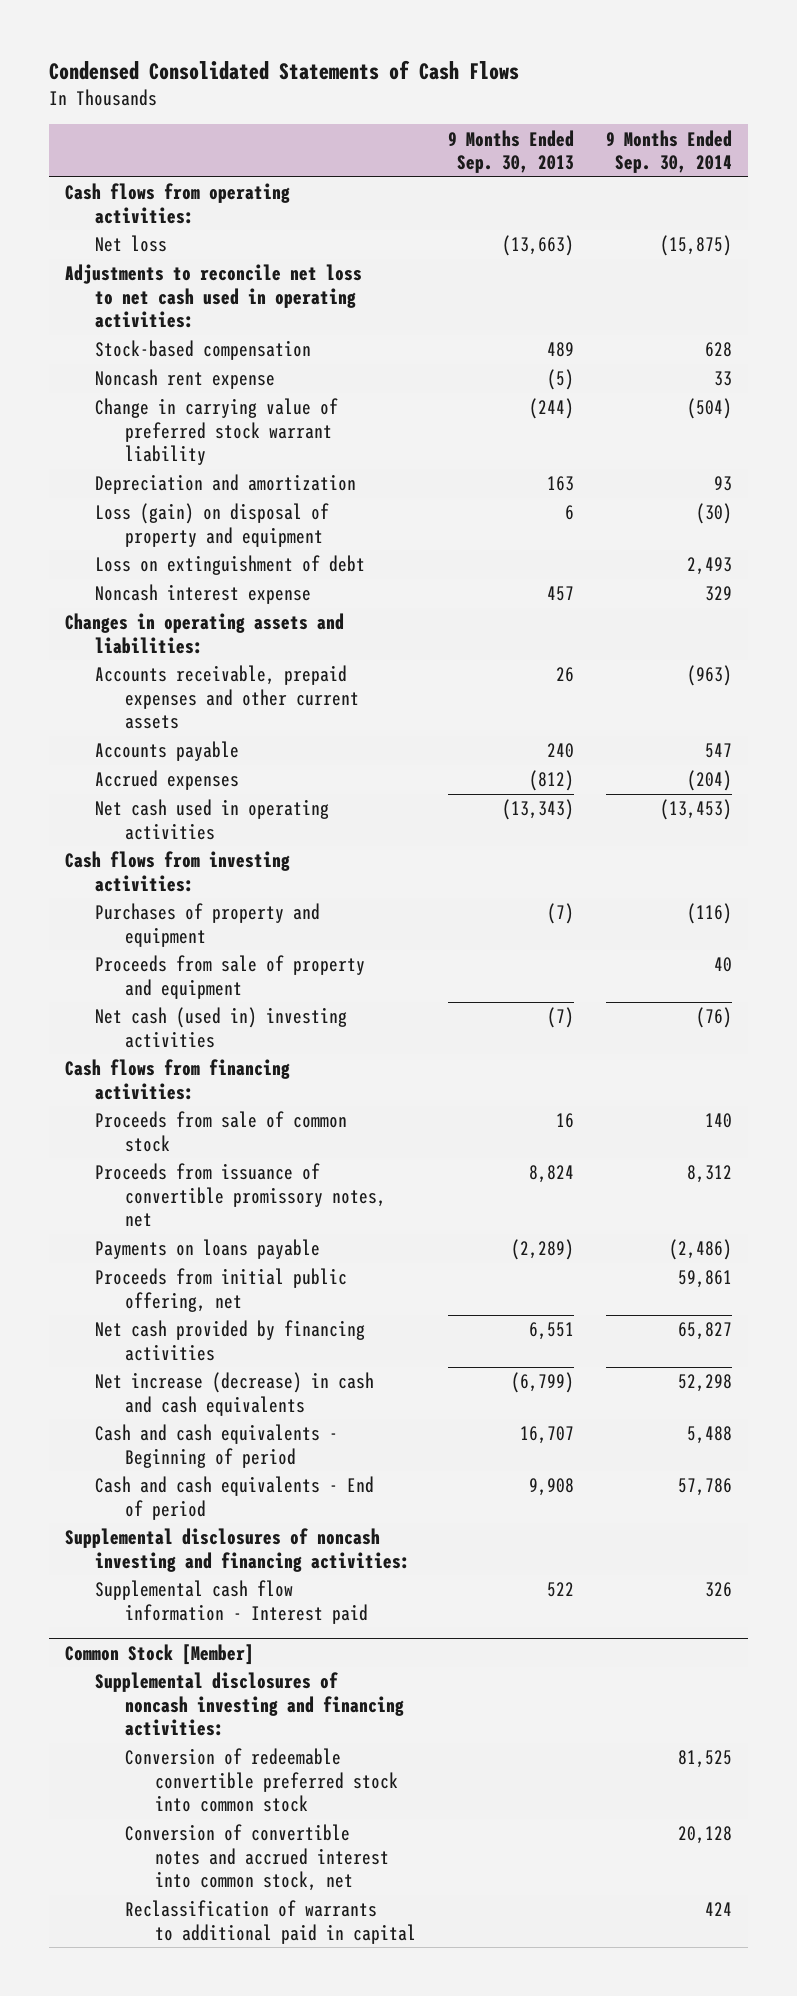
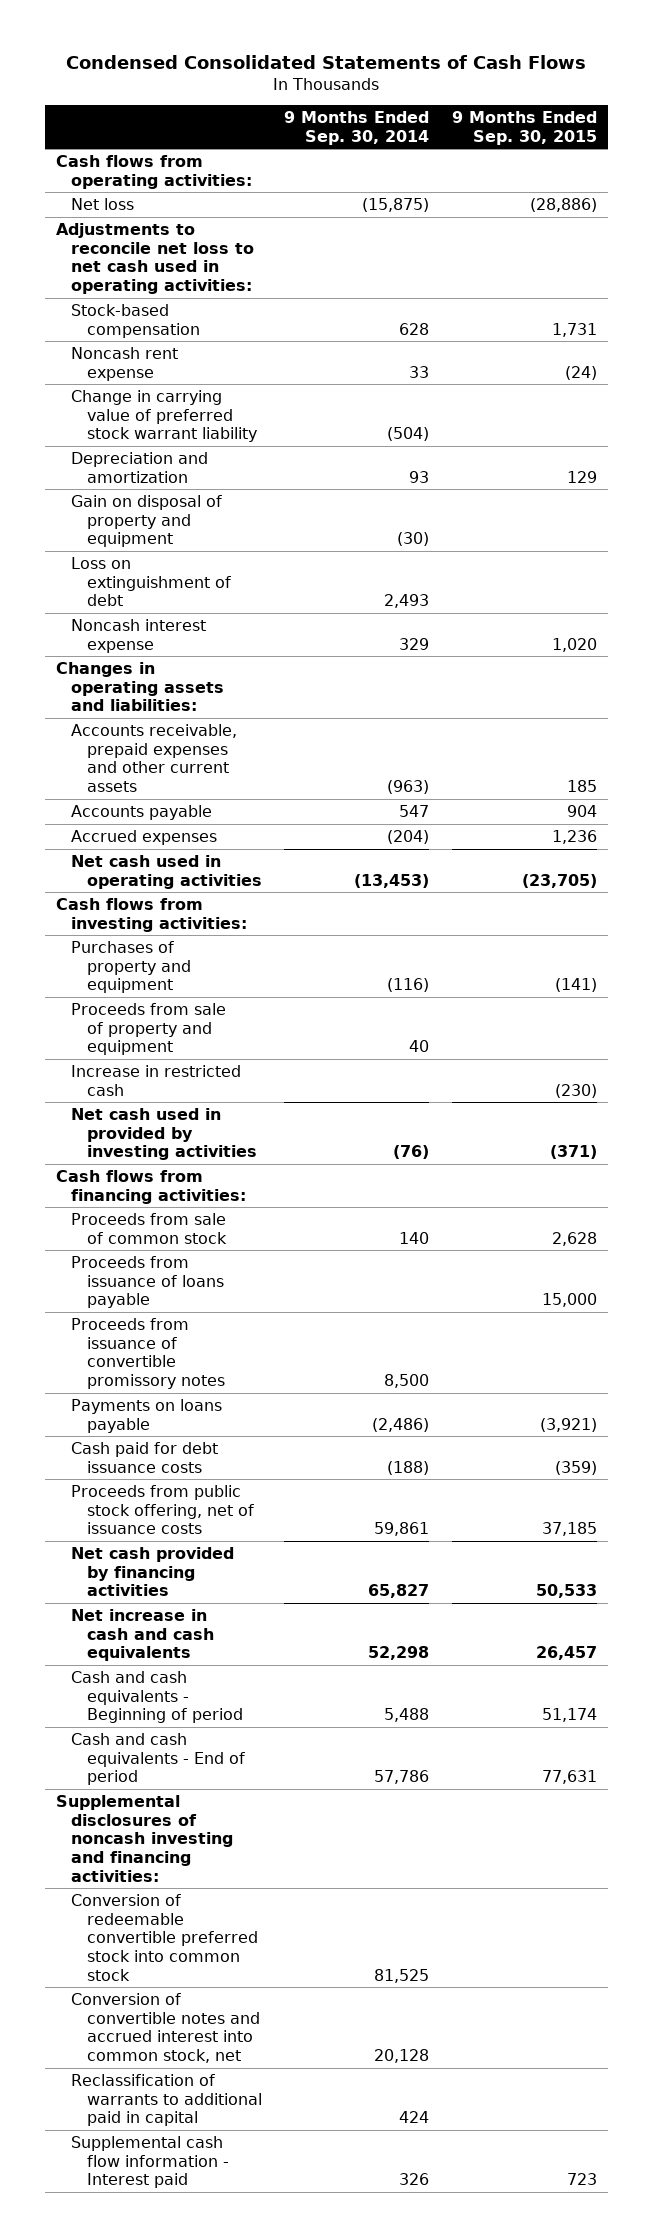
[448,129,575,173] 9 Months Ended Sep. 30, 2013 -> none
none -> [451,111,597,145] 9 Months Ended Sep. 30, 2015
[94,503,329,547] Loss (gain) on disposal of property and equipment -> [71,494,223,548] Gain on disposal of property and equipment
none -> [71,1064,242,1096] Increase in restricted cash
[94,1007,347,1048] Net cash (used in) investing activities -> [71,1107,257,1161] Net cash used in provided by investing activities
none -> [71,1255,224,1309] Proceeds from issuance of loans payable
[94,1163,386,1227] Proceeds from issuance of convertible promissory notes, net -> [71,1317,225,1389] Proceeds from issuance of convertible promissory notes
[687,1165,733,1184] 8,312 -> [384,1373,430,1388] 8,500
none -> [71,1441,219,1473] Cash paid for debt issuance costs
[94,1268,347,1312] Proceeds from initial public offering, net -> [71,1484,254,1535] Proceeds from public stock offering, net of issuance costs
[94,1372,374,1416] Net increase (decrease) in cash and cash equivalents -> [71,1608,214,1662] Net increase in cash and cash equivalents
[64,1643,254,1665] Common Stock [Member] -> none
[94,1672,404,1736] Supplemental disclosures of noncash investing and financing activities: -> none
[94,1580,368,1624] Supplemental cash flow information - Interest paid -> [71,2135,229,2189] Supplemental cash flow information - Interest paid

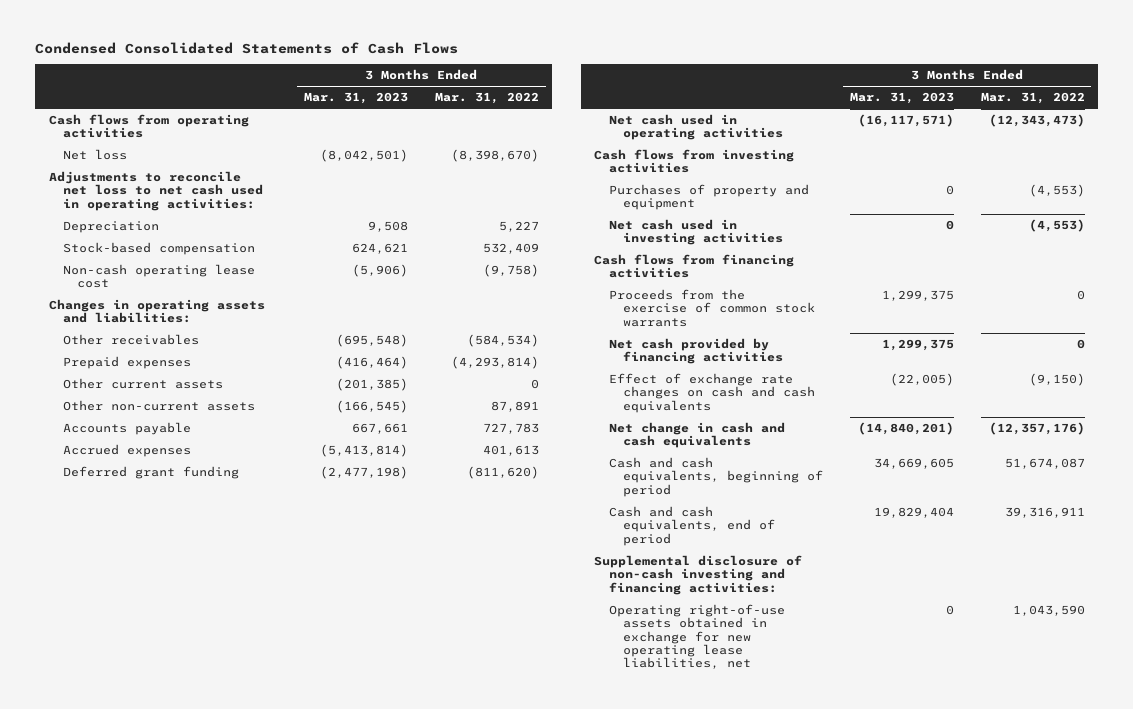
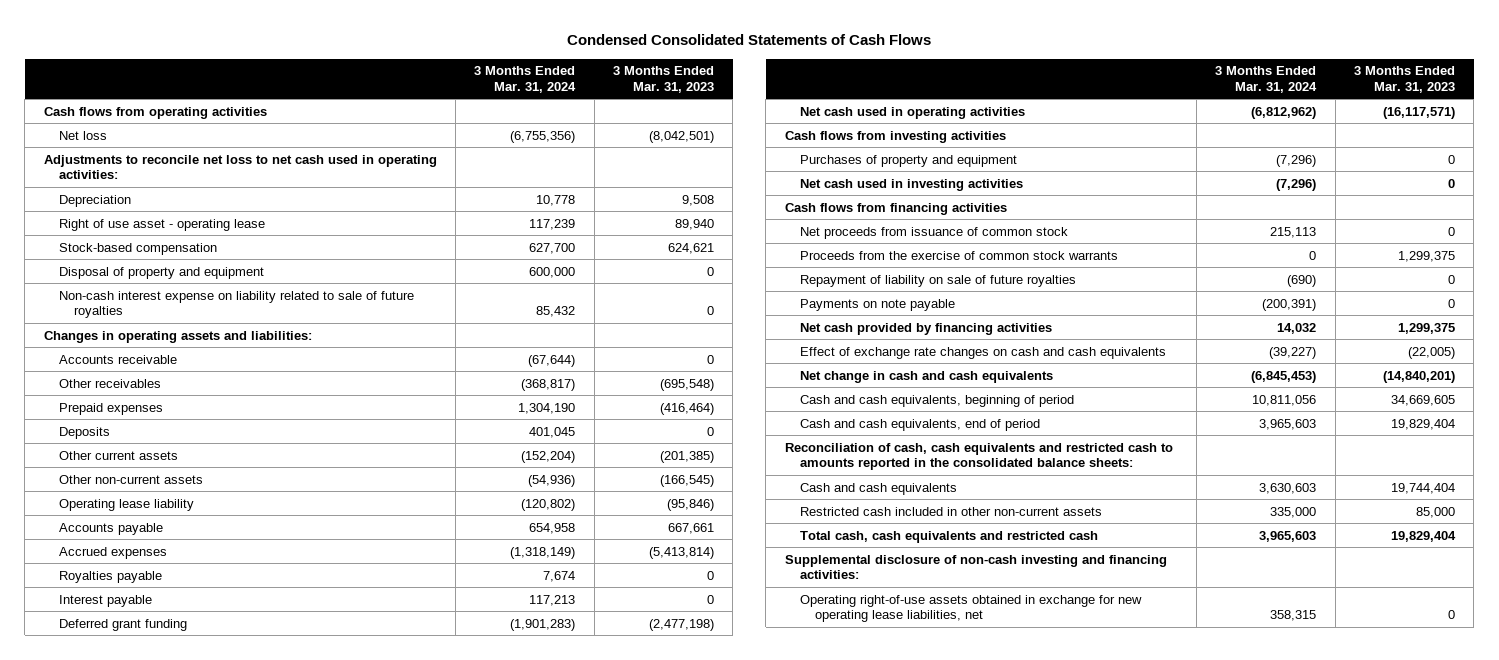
[434,92,539,105] Mar. 31, 2022 -> none
none -> [474,66,577,93] 3 Months Ended Mar. 31, 2024
none -> [59,218,266,231] Right of use asset - operating lease
[62,263,255,289] Non-cash operating lease cost -> none
none -> [59,266,265,279] Disposal of property and equipment
none -> [59,290,415,319] Non-cash interest expense on liability related to sale of future royalties
none -> [59,354,178,364] Accounts receivable
none -> [59,426,111,439] Deposits
none -> [59,498,195,511] Operating lease liability
none -> [59,570,163,583] Royalties payable
none -> [59,594,153,607] Interest payable
none -> [799,226,1068,239] Net proceeds from issuance of common stock
none -> [799,274,1076,287] Repayment of liability on sale of future royalties
none -> [799,298,955,311] Payments on note payable
none -> [784,442,1173,471] Reconciliation of cash, cash equivalents and restricted cash to amounts reported in the consolidated balance sheets:
none -> [799,482,957,495] Cash and cash equivalents
none -> [799,506,1102,516] Restricted cash included in other non-current assets
none -> [799,530,1098,543] Total cash, cash equivalents and restricted cash

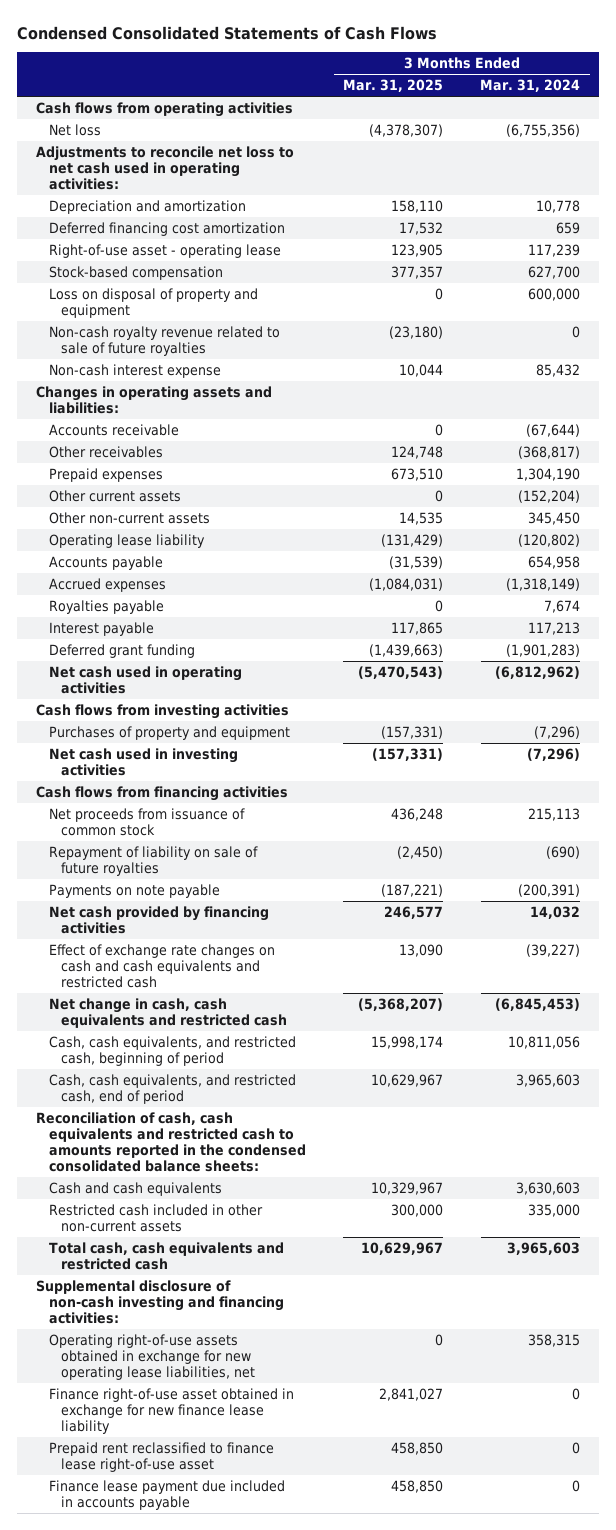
[612,66,714,93] 3 Months Ended Mar. 31, 2023 -> none
none -> [343,79,444,93] Mar. 31, 2025
[59,194,132,207] Depreciation -> [48,199,246,214] Depreciation and amortization
none -> [48,221,285,236] Deferred financing cost amortization
[59,218,266,231] Right of use asset - operating lease -> [48,243,281,258] Right-of-use asset - operating lease
[59,266,265,279] Disposal of property and equipment -> [48,287,258,318] Loss on disposal of property and equipment
none -> [48,325,280,356] Non-cash royalty revenue related to sale of future royalties
[59,290,415,319] Non-cash interest expense on liability related to sale of future royalties -> [48,363,221,378] Non-cash interest expense
[59,426,111,439] Deposits -> none
[528,474,576,487] (54,936) -> [528,511,581,525] 345,450
[799,250,1118,260] Proceeds from the exercise of common stock warrants -> none
[799,346,1166,359] Effect of exchange rate changes on cash and cash equivalents -> [48,943,275,988] Effect of exchange rate changes on cash and cash equivalents and restricted cash
[799,370,1053,383] Net change in cash and cash equivalents -> [48,997,288,1028] Net change in cash, cash equivalents and restricted cash
[799,394,1074,407] Cash and cash equivalents, beginning of period -> [48,1035,296,1066] Cash, cash equivalents, and restricted cash, beginning of period
[799,418,1040,431] Cash and cash equivalents, end of period -> [48,1073,296,1104] Cash, cash equivalents, and restricted cash, end of period
[784,442,1173,471] Reconciliation of cash, cash equivalents and restricted cash to amounts reported in the consolidated balance sheets: -> [35,1111,306,1172] Reconciliation of cash, cash equivalents and restricted cash to amounts reported in the condensed consolidated balance sheets:
none -> [48,1387,294,1434] Finance right-of-use asset obtained in exchange for new finance lease liability
none -> [48,1441,274,1472] Prepaid rent reclassified to finance lease right-of-use asset
none -> [48,1479,285,1510] Finance lease payment due included in accounts payable

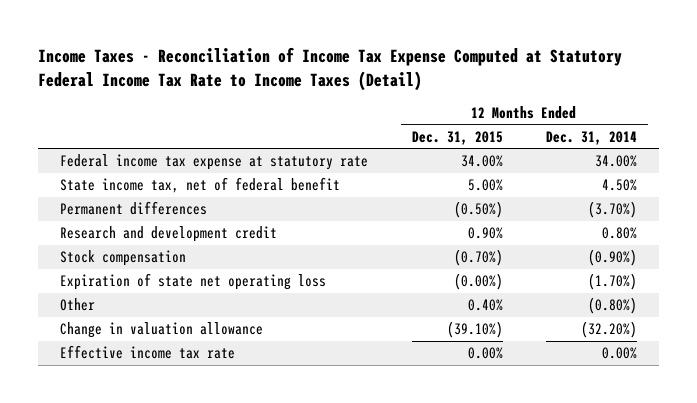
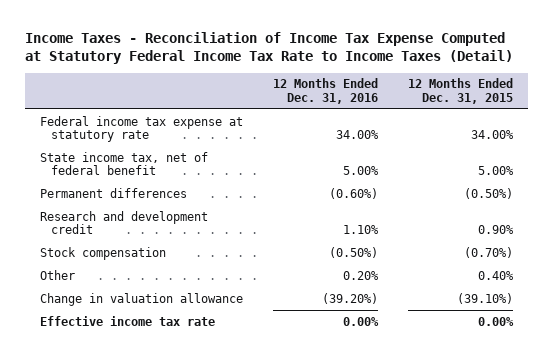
[545,130,637,145] Dec. 31, 2014 -> none
none -> [273,78,379,104] 12 Months Ended Dec. 31, 2016
[60,273,327,291] Expiration of state net operating loss -> none

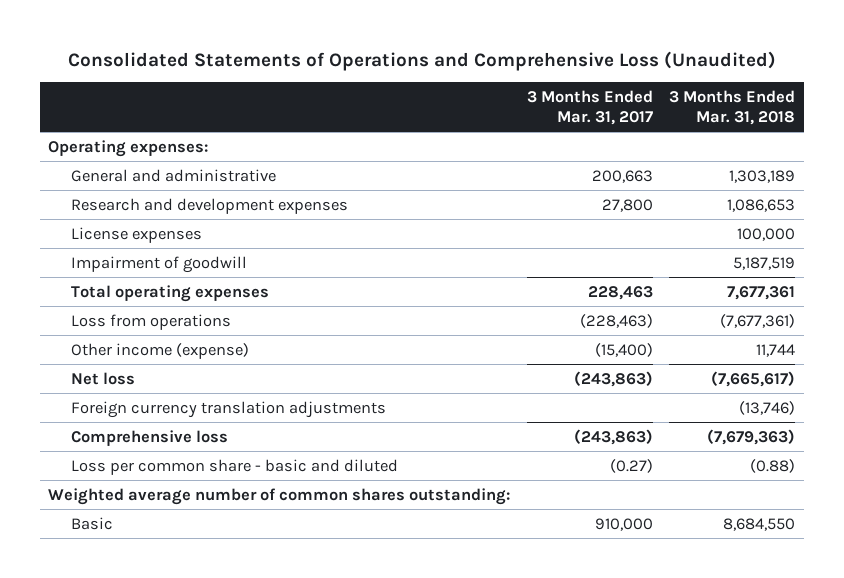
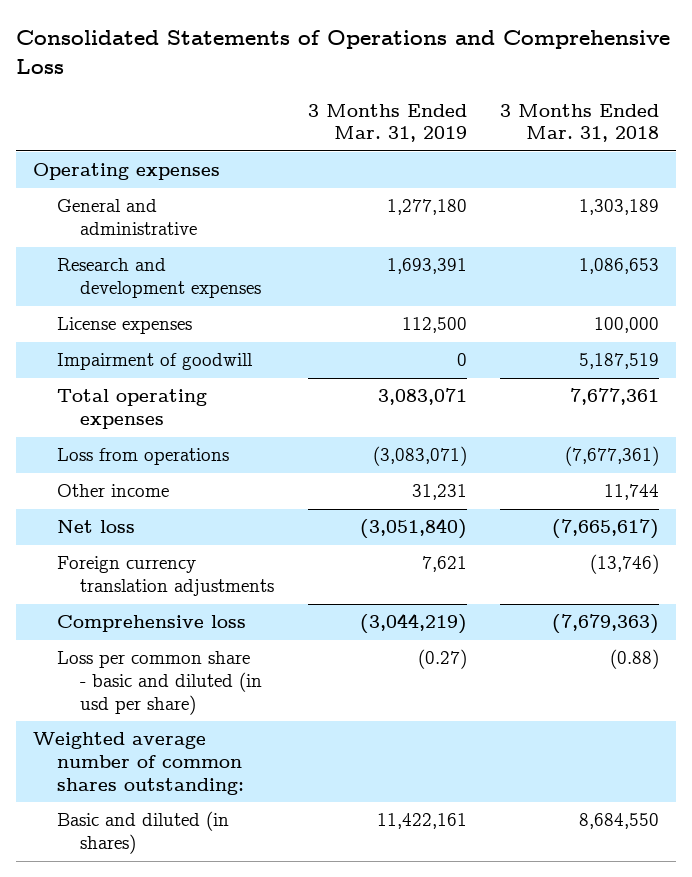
[67,50,776,71] Consolidated Statements of Operations and Comprehensive Loss (Unaudited) -> [16,29,671,74] Consolidated Statements of Operations and Comprehensive Loss
[526,90,653,125] 3 Months Ended Mar. 31, 2017 -> none
none -> [307,103,467,143] 3 Months Ended Mar. 31, 2019
[48,139,209,157] Operating expenses: -> [32,163,220,181] Operating expenses
[71,342,250,359] Other income (expense) -> [56,484,169,498] Other income
[71,458,399,475] Loss per common share - basic and diluted -> [56,651,263,715] Loss per common share - basic and diluted (in usd per share)
[71,516,114,530] Basic -> [56,811,229,855] Basic and diluted (in shares)

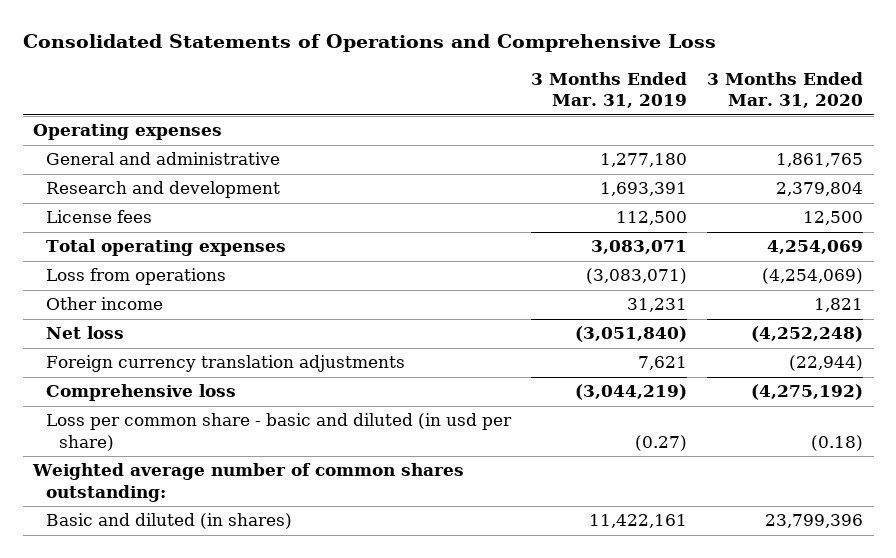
[500,103,660,143] 3 Months Ended Mar. 31, 2018 -> none
none -> [707,71,864,109] 3 Months Ended Mar. 31, 2020
[56,353,253,371] Impairment of goodwill -> none
[56,258,262,299] Research and development expenses -> [46,181,281,199] Research and development
[56,317,192,335] License expenses -> [46,210,153,224] License fees

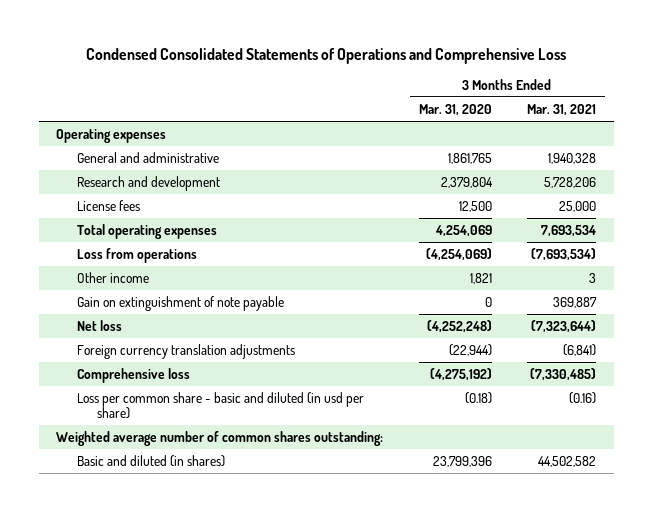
[22,34,716,53] Consolidated Statements of Operations and Comprehensive Loss -> [86,47,567,64] Condensed Consolidated Statements of Operations and Comprehensive Loss
[531,71,688,109] 3 Months Ended Mar. 31, 2019 -> none
none -> [527,103,597,116] Mar. 31, 2021
none -> [76,295,284,311] Gain on extinguishment of note payable

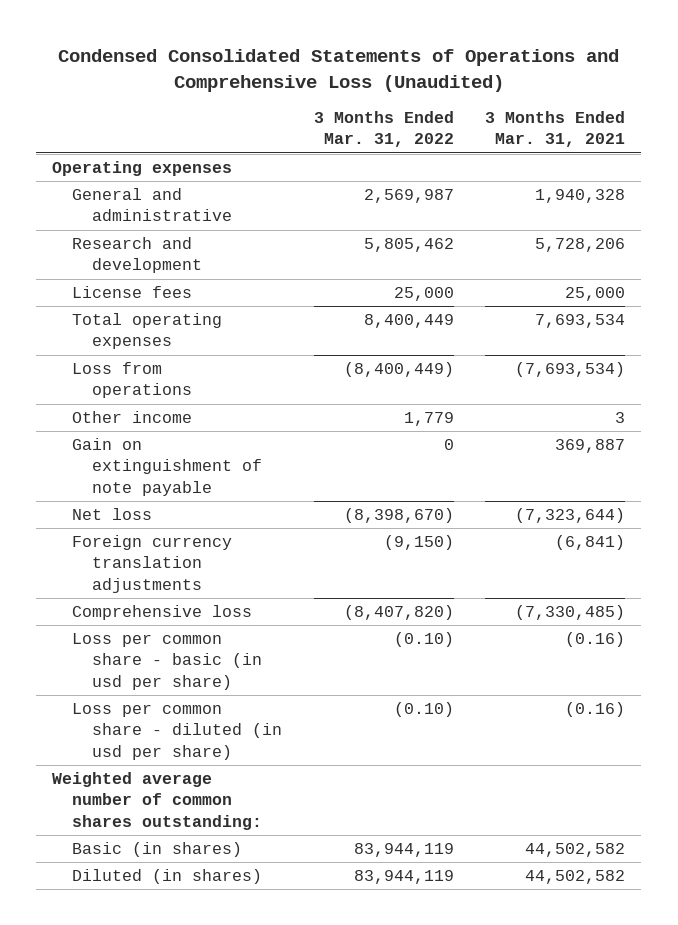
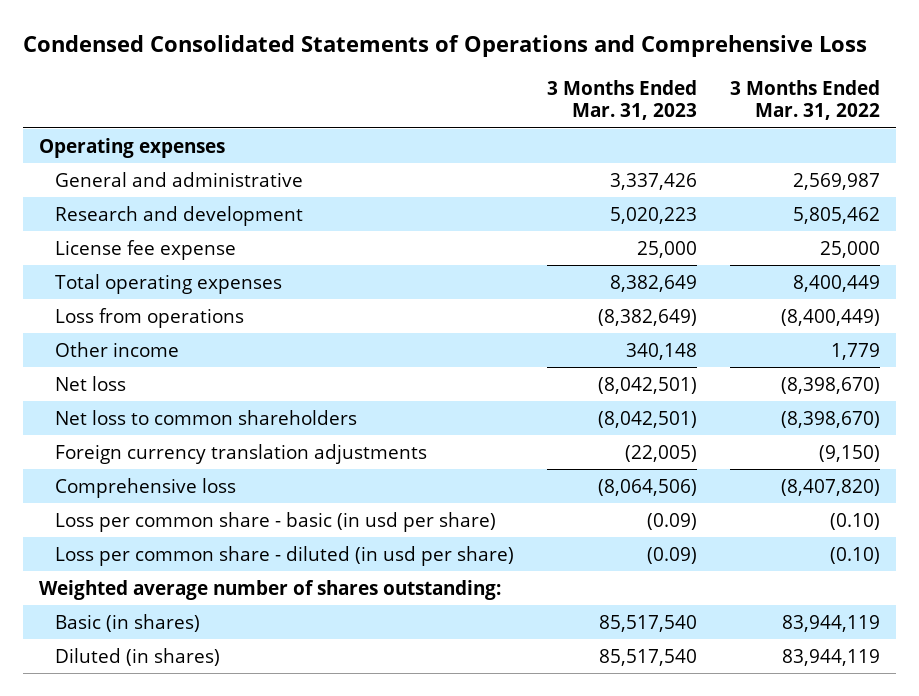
[57,48,619,92] Condensed Consolidated Statements of Operations and Comprehensive Loss (Unaudited) -> [22,35,867,58] Condensed Consolidated Statements of Operations and Comprehensive Loss
[485,111,626,148] 3 Months Ended Mar. 31, 2021 -> none
none -> [546,79,697,121] 3 Months Ended Mar. 31, 2023
[72,286,193,299] License fees -> none
none -> [54,239,236,260] License fee expense
[72,438,262,496] Gain on extinguishment of note payable -> none
none -> [54,409,357,425] Net loss to common shareholders
[52,772,263,830] Weighted average number of common shares outstanding: -> [39,579,502,600] Weighted average number of shares outstanding:

